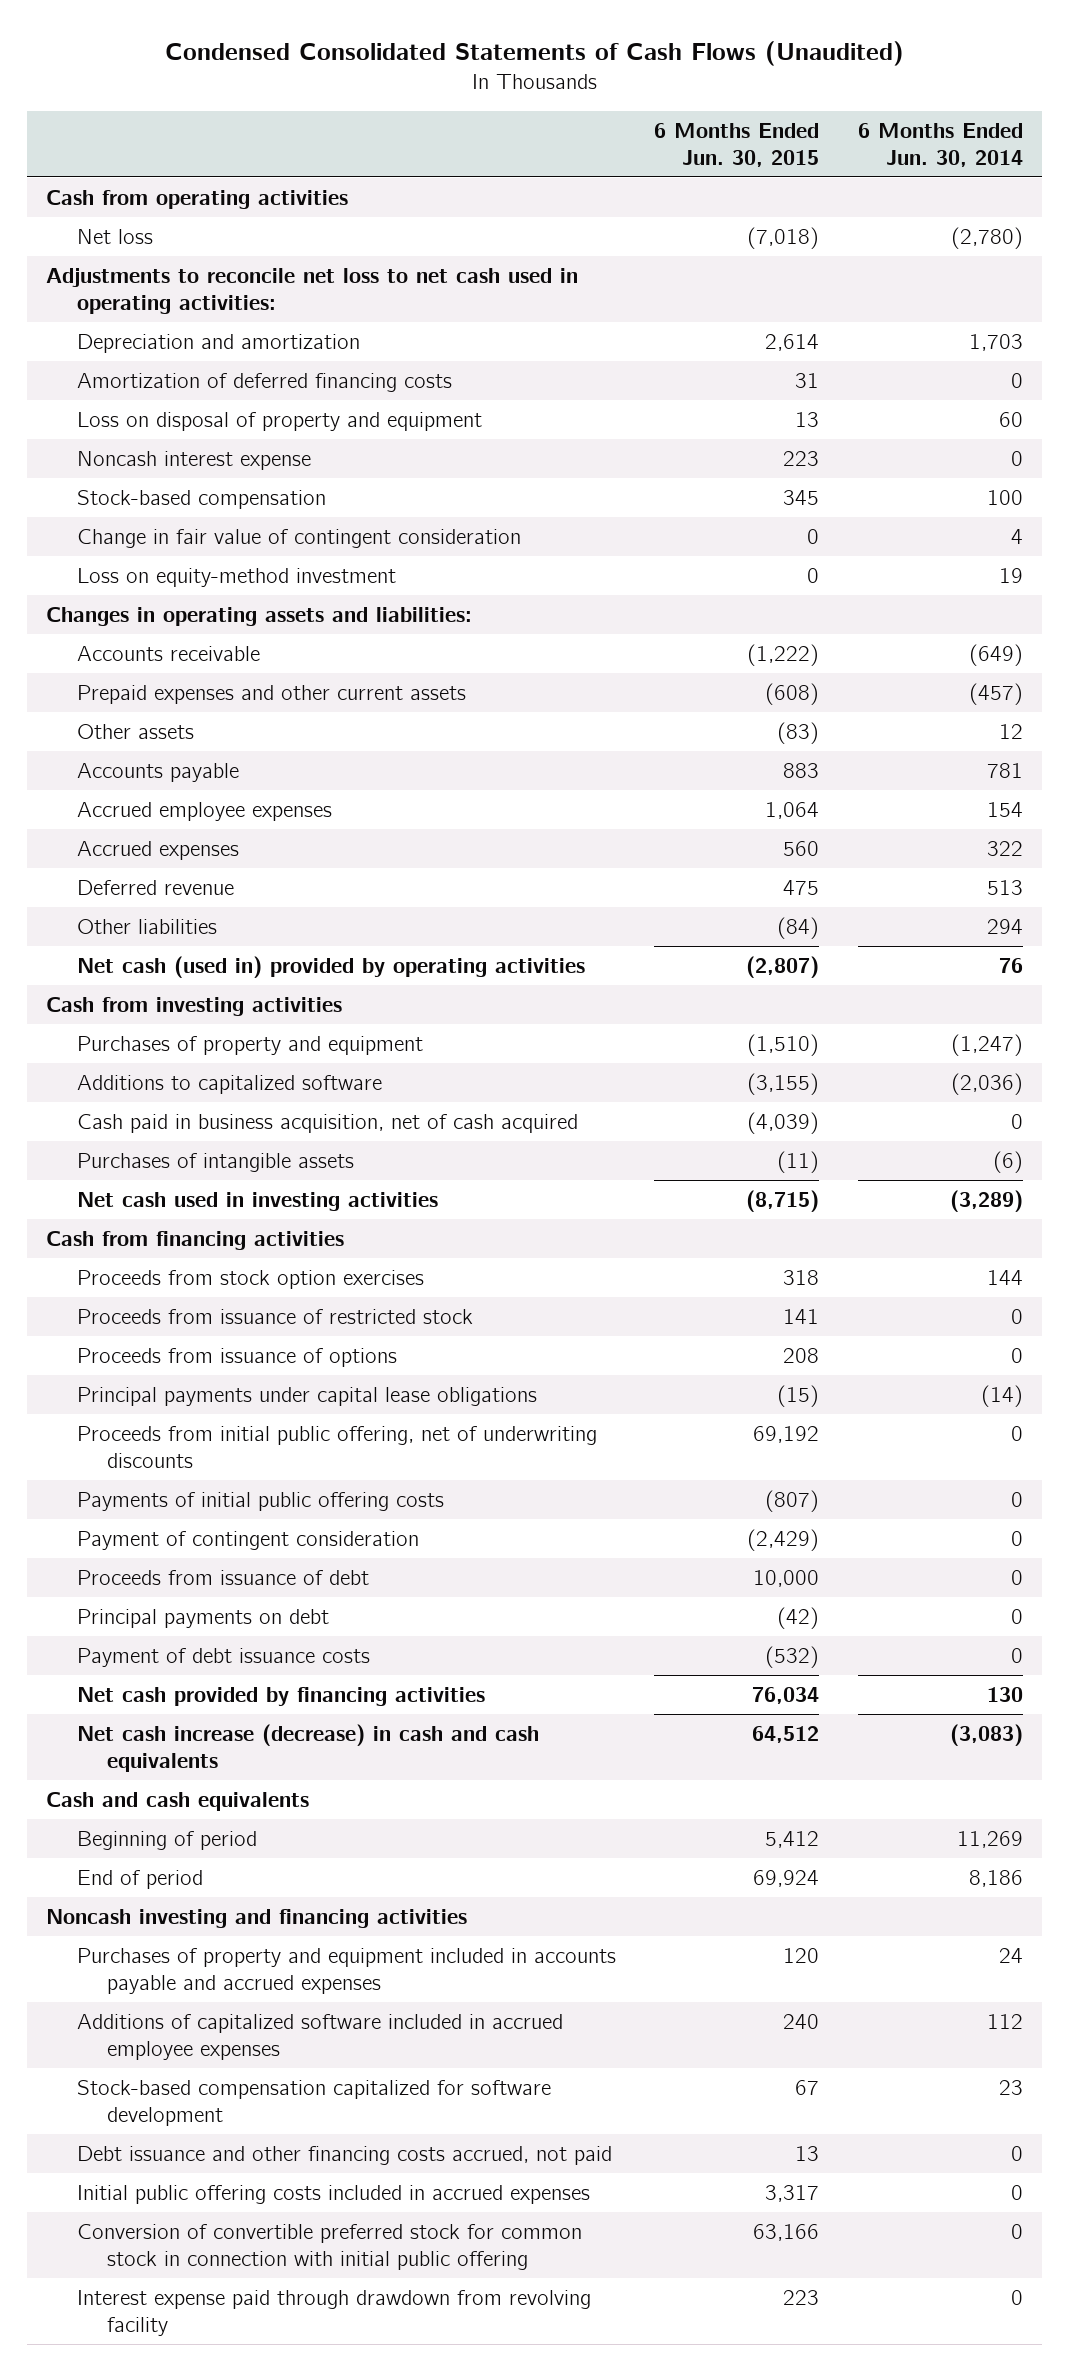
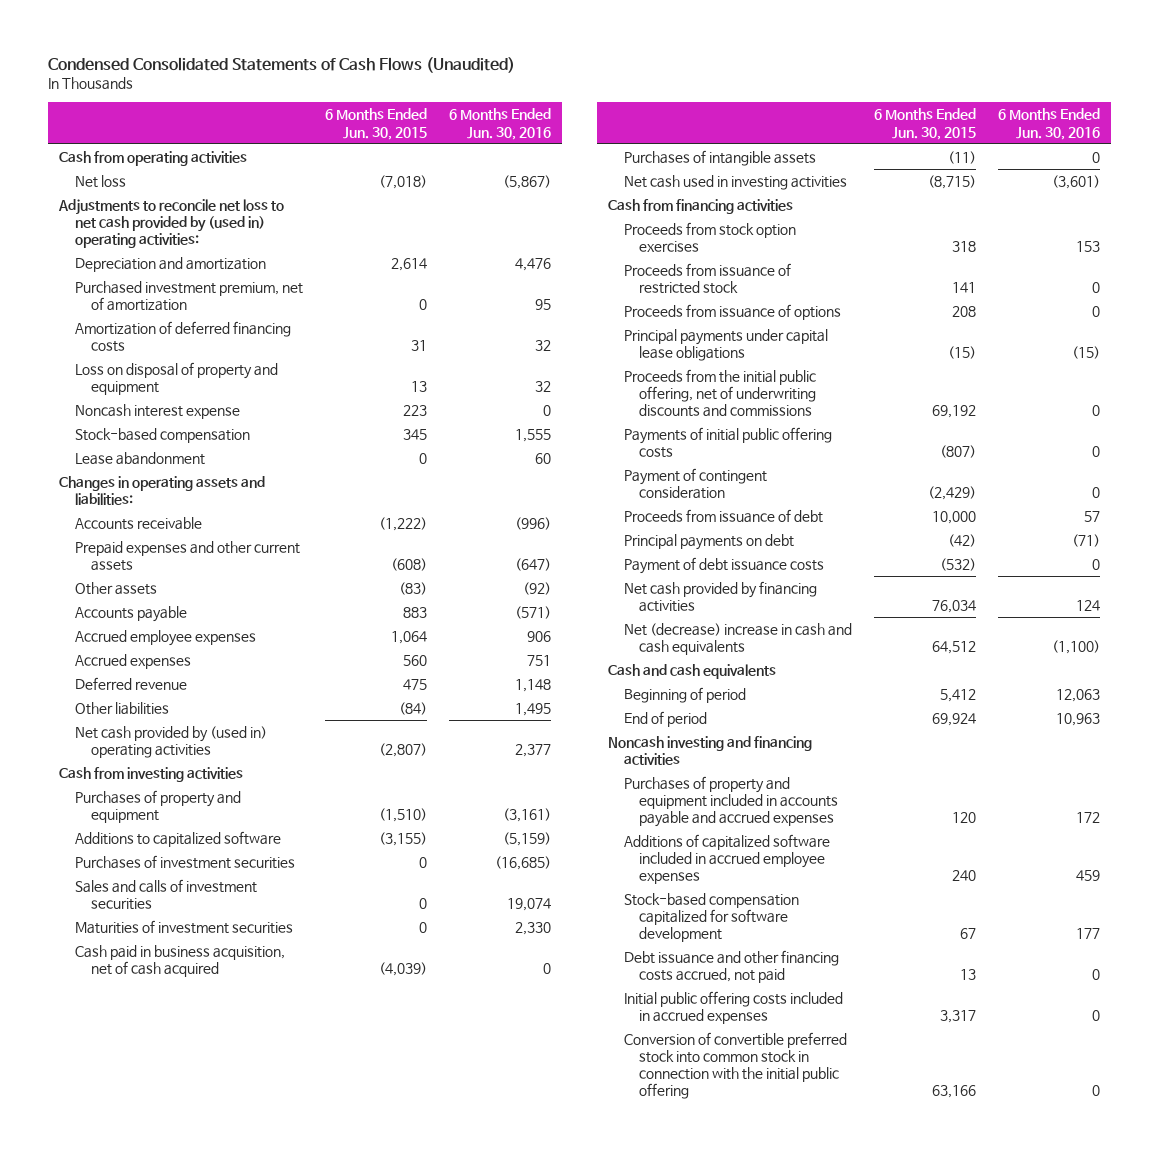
[857,122,1023,167] 6 Months Ended Jun. 30, 2014 -> none
none -> [448,108,551,140] 6 Months Ended Jun. 30, 2016
[46,267,579,314] Adjustments to reconcile net loss to net cash used in operating activities: -> [58,199,285,249] Adjustments to reconcile net loss to net cash provided by (used in) operating activities:
none -> [74,281,303,312] Purchased investment premium, net of amortization
[76,528,521,548] Change in fair value of contingent consideration -> none
[76,567,396,587] Loss on equity-method investment -> none
none -> [74,452,205,466] Lease abandonment
[76,955,585,978] Net cash (used in) provided by operating activities -> [74,726,267,759] Net cash provided by (used in) operating activities
none -> [74,855,295,870] Purchases of investment securities
none -> [74,879,257,911] Sales and calls of investment securities
none -> [74,920,293,935] Maturities of investment securities
[76,1425,597,1468] Proceeds from initial public offering, net of underwriting discounts -> [623,369,817,418] Proceeds from the initial public offering, net of underwriting discounts and commissions
[76,1723,539,1772] Net cash increase (decrease) in cash and cash equivalents -> [623,623,852,656] Net (decrease) increase in cash and cash equivalents
[76,2289,591,2336] Interest expense paid through drawdown from revolving facility -> none
[76,2223,582,2270] Conversion of convertible preferred stock for common stock in connection with initial public offering -> [623,1032,847,1100] Conversion of convertible preferred stock into common stock in connection with the initial public offering

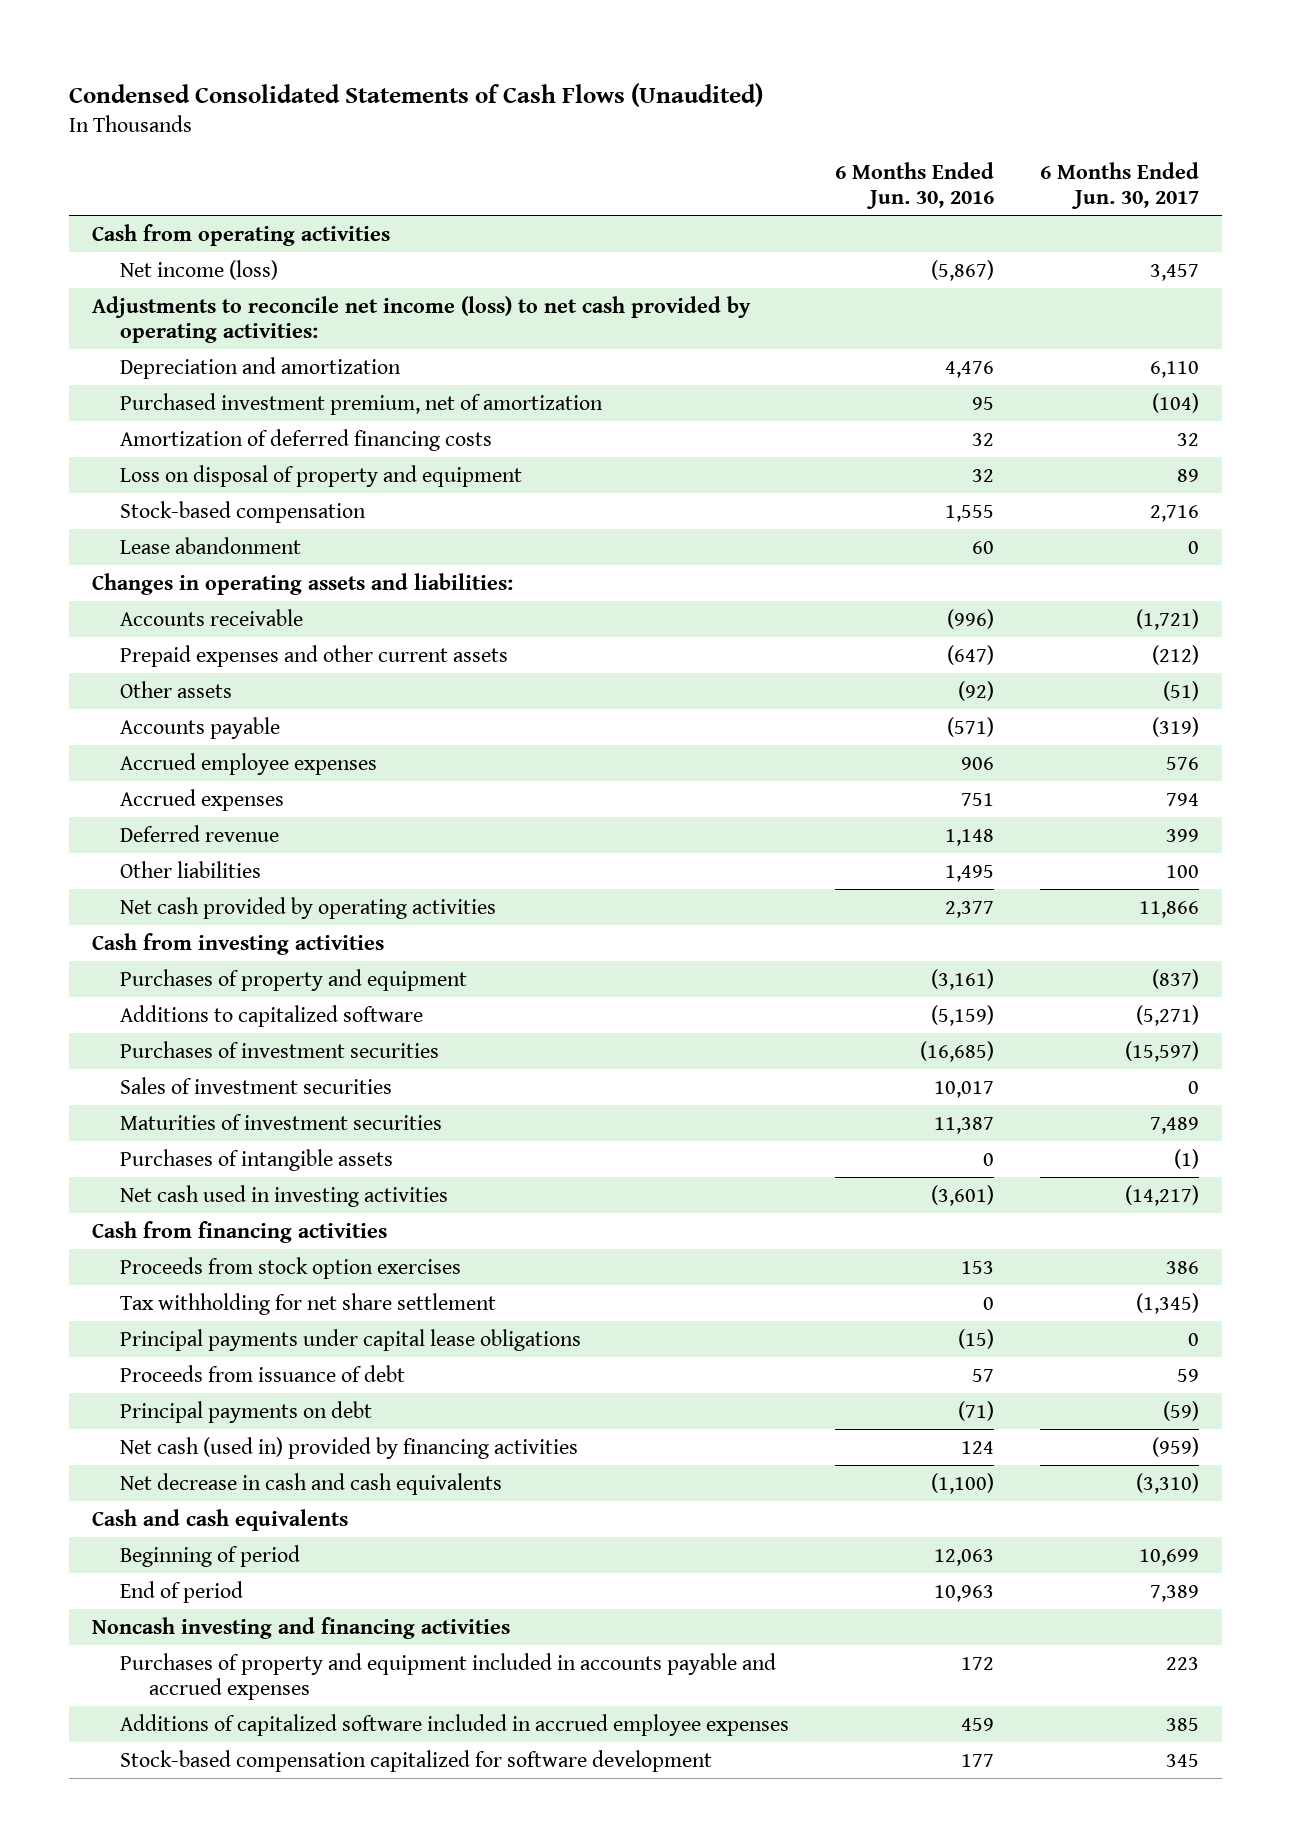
[324,108,427,140] 6 Months Ended Jun. 30, 2015 -> none
none -> [1040,161,1200,210] 6 Months Ended Jun. 30, 2017
[74,175,126,189] Net loss -> [120,259,279,280] Net income (loss)
[58,199,285,249] Adjustments to reconcile net loss to net cash provided by (used in) operating activities: -> [91,295,751,344] Adjustments to reconcile net income (loss) to net cash provided by operating activities:
[74,404,240,420] Noncash interest expense -> none
[74,726,267,759] Net cash provided by (used in) operating activities -> [120,896,497,919] Net cash provided by operating activities
[74,945,285,978] Cash paid in business acquisition, net of cash acquired -> none
[74,879,257,911] Sales and calls of investment securities -> [120,1076,393,1094] Sales of investment securities
[506,898,551,912] 19,074 -> [934,1080,995,1098] 10,017
[514,922,551,936] 2,330 -> [934,1116,995,1134] 11,387
[623,263,791,295] Proceeds from issuance of restricted stock -> none
[623,304,841,321] Proceeds from issuance of options -> none
none -> [120,1292,497,1315] Tax withholding for net share settlement
[623,369,817,418] Proceeds from the initial public offering, net of underwriting discounts and commissions -> none
[623,427,832,459] Payments of initial public offering costs -> none
[623,468,767,500] Payment of contingent consideration -> none
[623,557,824,575] Payment of debt issuance costs -> none
[623,581,817,613] Net cash provided by financing activities -> [120,1436,579,1459] Net cash (used in) provided by financing activities
[623,623,852,656] Net (decrease) increase in cash and cash equivalents -> [120,1472,503,1495] Net decrease in cash and cash equivalents
[623,950,839,984] Debt issuance and other financing costs accrued, not paid -> none
[623,991,843,1025] Initial public offering costs included in accrued expenses -> none
[623,1032,847,1100] Conversion of convertible preferred stock into common stock in connection with the initial public offering -> none

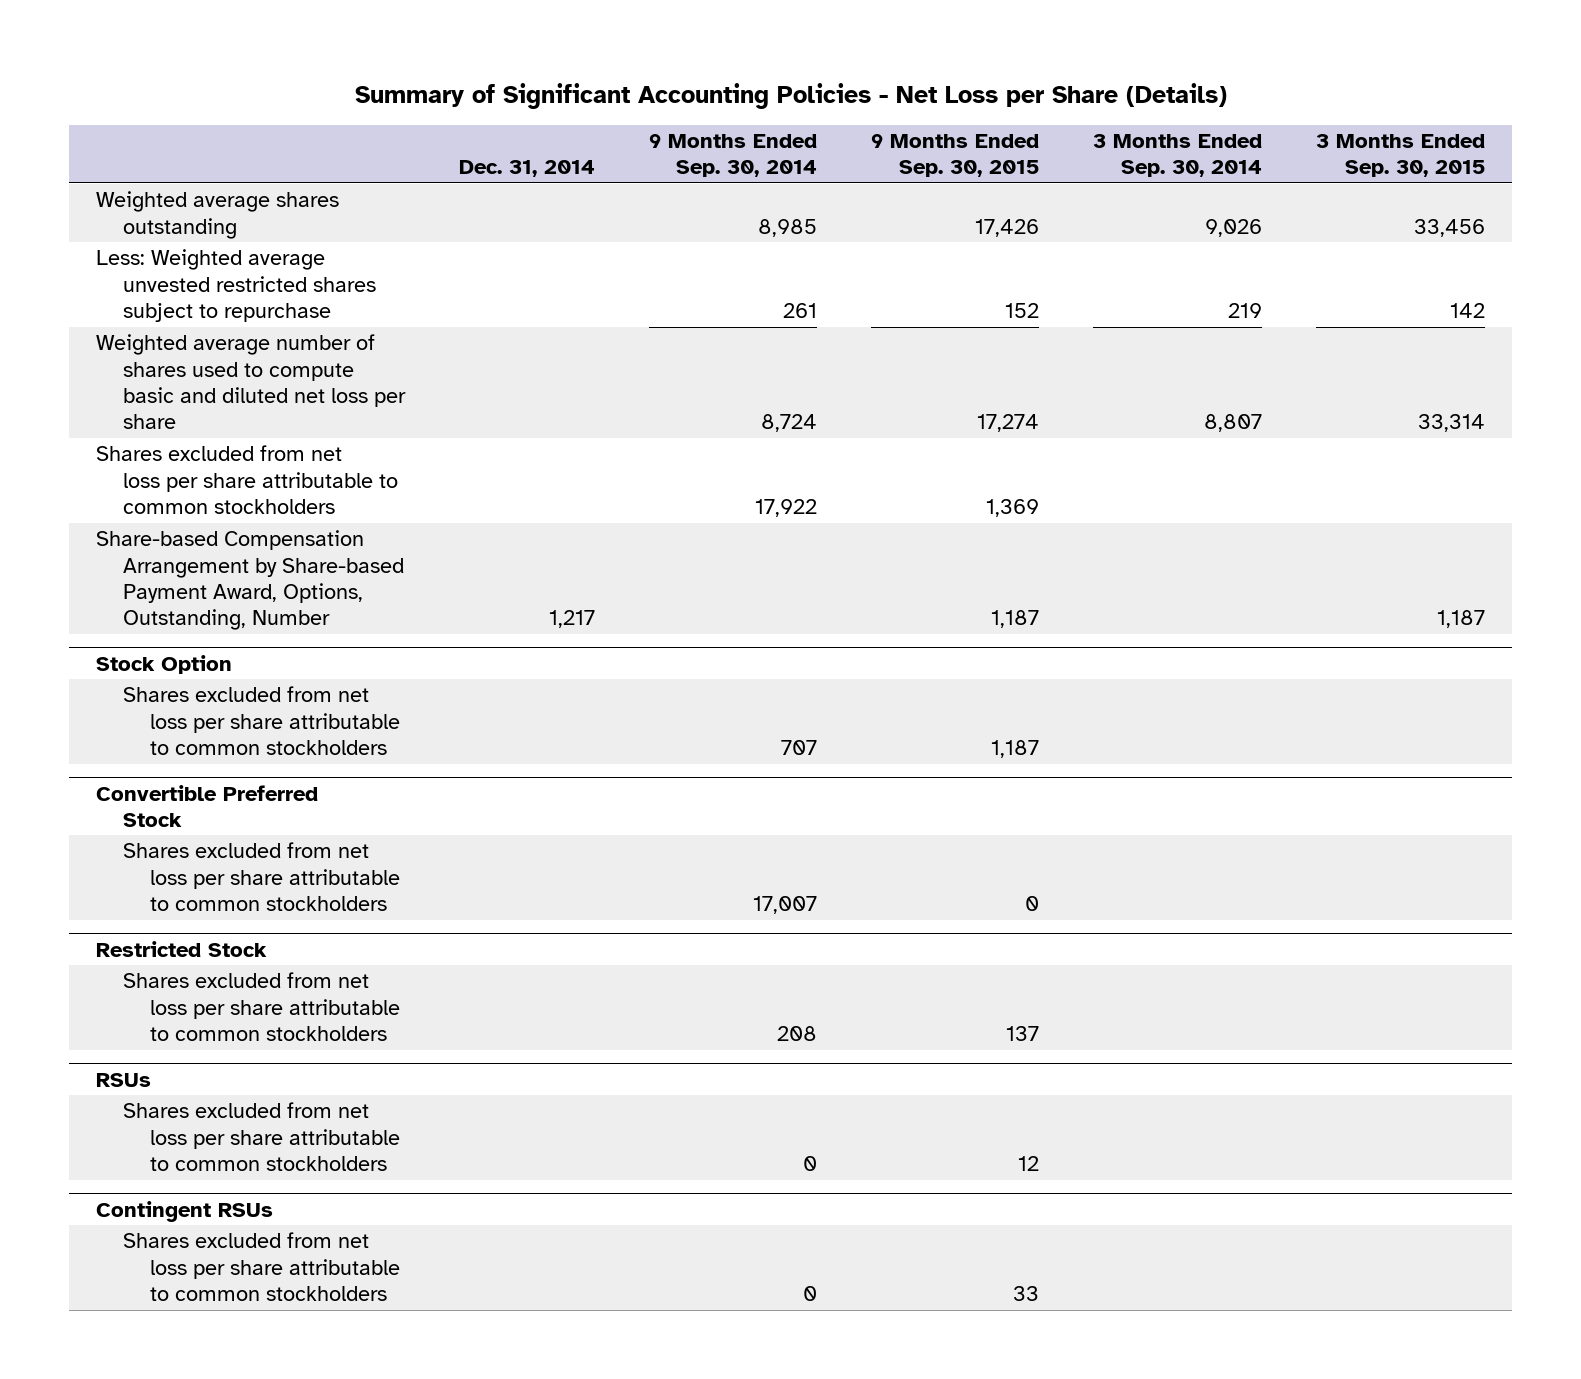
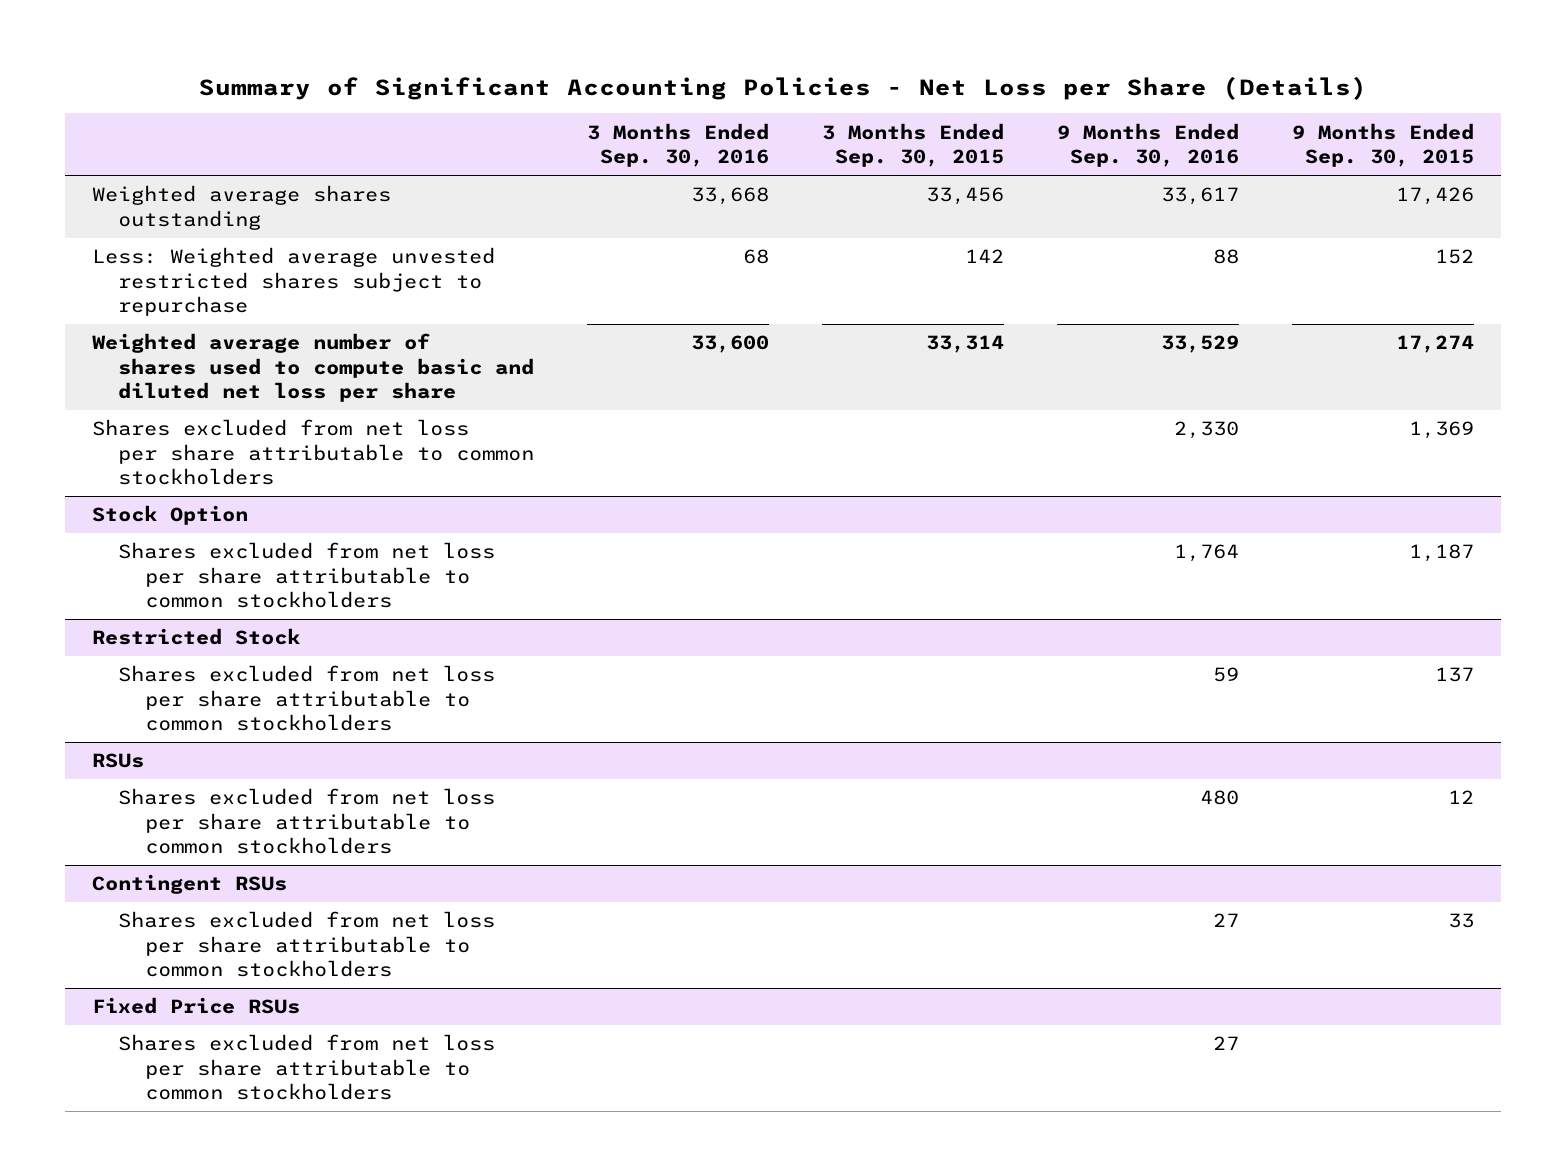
[459,160,596,178] Dec. 31, 2014 -> none
[649,133,818,178] 9 Months Ended Sep. 30, 2014 -> none
[1093,133,1263,178] 3 Months Ended Sep. 30, 2014 -> none
none -> [587,122,770,168] 3 Months Ended Sep. 30, 2016
none -> [1057,122,1240,168] 9 Months Ended Sep. 30, 2016
[96,530,405,631] Share-based Compensation Arrangement by Share-based Payment Award, Options, Outstanding, Number -> none
[96,784,319,827] Convertible Preferred Stock -> none
[123,842,401,911] Shares excluded from net loss per share attributable to common stockholders -> none
none -> [91,997,300,1015] Fixed Price RSUs
none -> [118,1034,496,1101] Shares excluded from net loss per share attributable to common stockholders

